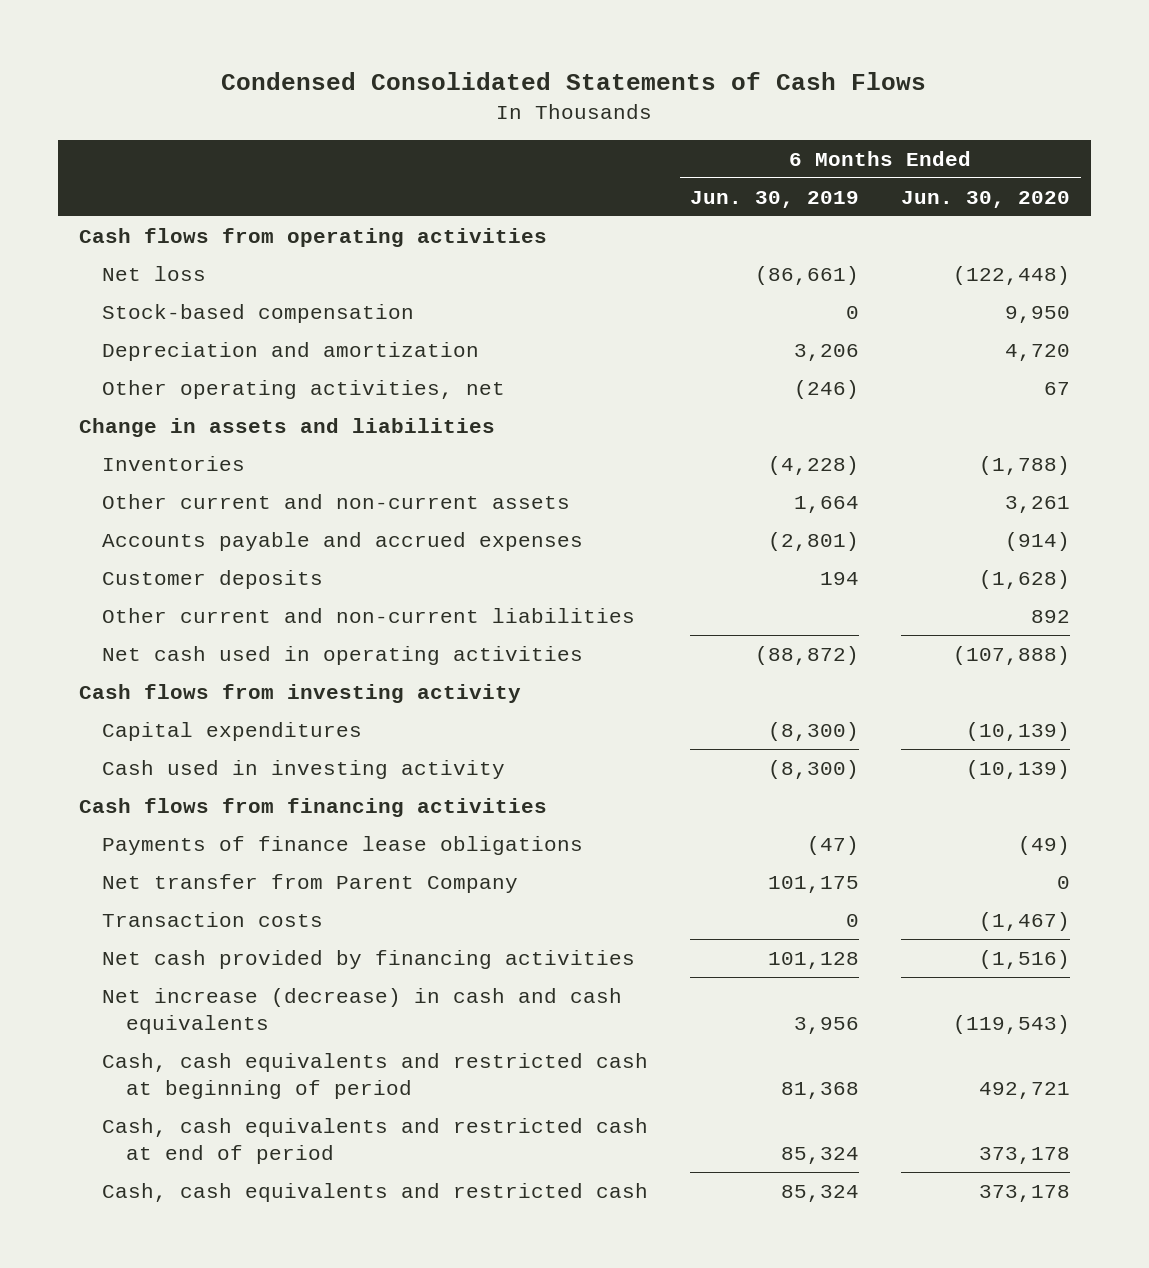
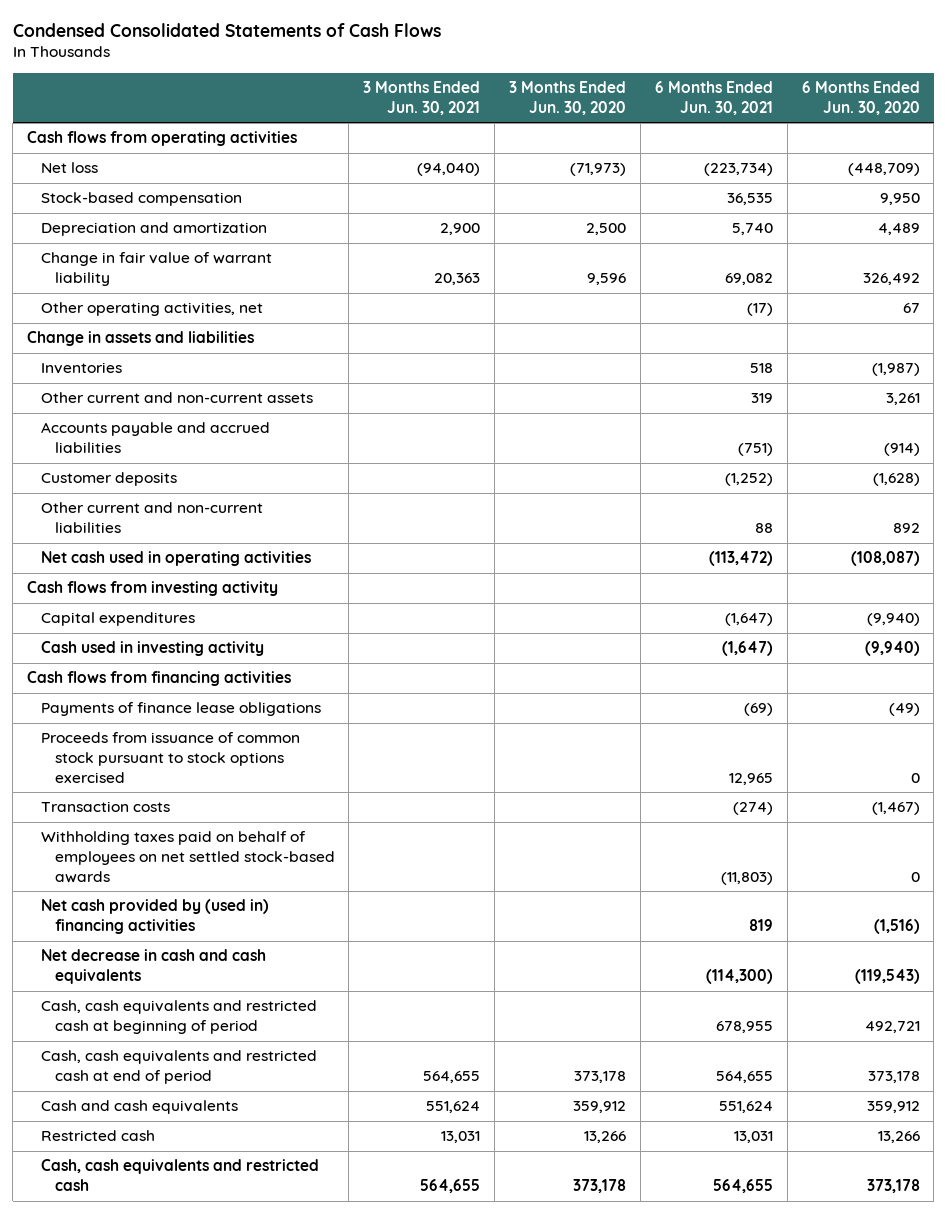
[690,190,860,208] Jun. 30, 2019 -> none
none -> [363,81,481,115] 3 Months Ended Jun. 30, 2021
none -> [509,81,627,115] 3 Months Ended Jun. 30, 2020
none -> [654,81,773,115] 6 Months Ended Jun. 30, 2021
[953,265,1071,285] (122,448) -> [847,163,920,177] (448,709)
[1005,343,1071,361] 4,720 -> [877,223,920,236] 4,489
none -> [40,252,272,287] Change in fair value of warrant liability
[979,455,1071,475] (1,788) -> [871,363,920,377] (1,987)
[102,531,584,551] Accounts payable and accrued expenses -> [40,422,270,454] Accounts payable and accrued liabilities
[953,645,1071,665] (107,888) -> [850,551,920,567] (108,087)
[966,721,1071,741] (10,139) -> [866,613,920,627] (9,940)
[966,759,1071,779] (10,139) -> [864,641,920,657] (9,940)
[102,873,519,893] Net transfer from Parent Company -> none
none -> [40,732,300,783] Proceeds from issuance of common stock pursuant to stock options exercised
none -> [40,831,335,883] Withholding taxes paid on behalf of employees on net settled stock-based awards
[102,949,636,969] Net cash provided by financing activities -> [40,899,269,935] Net cash provided by (used in) financing activities
[102,987,623,1035] Net increase (decrease) in cash and cash equivalents -> [40,949,266,985] Net decrease in cash and cash equivalents
none -> [40,1100,238,1115] Cash and cash equivalents
none -> [40,1130,155,1142] Restricted cash

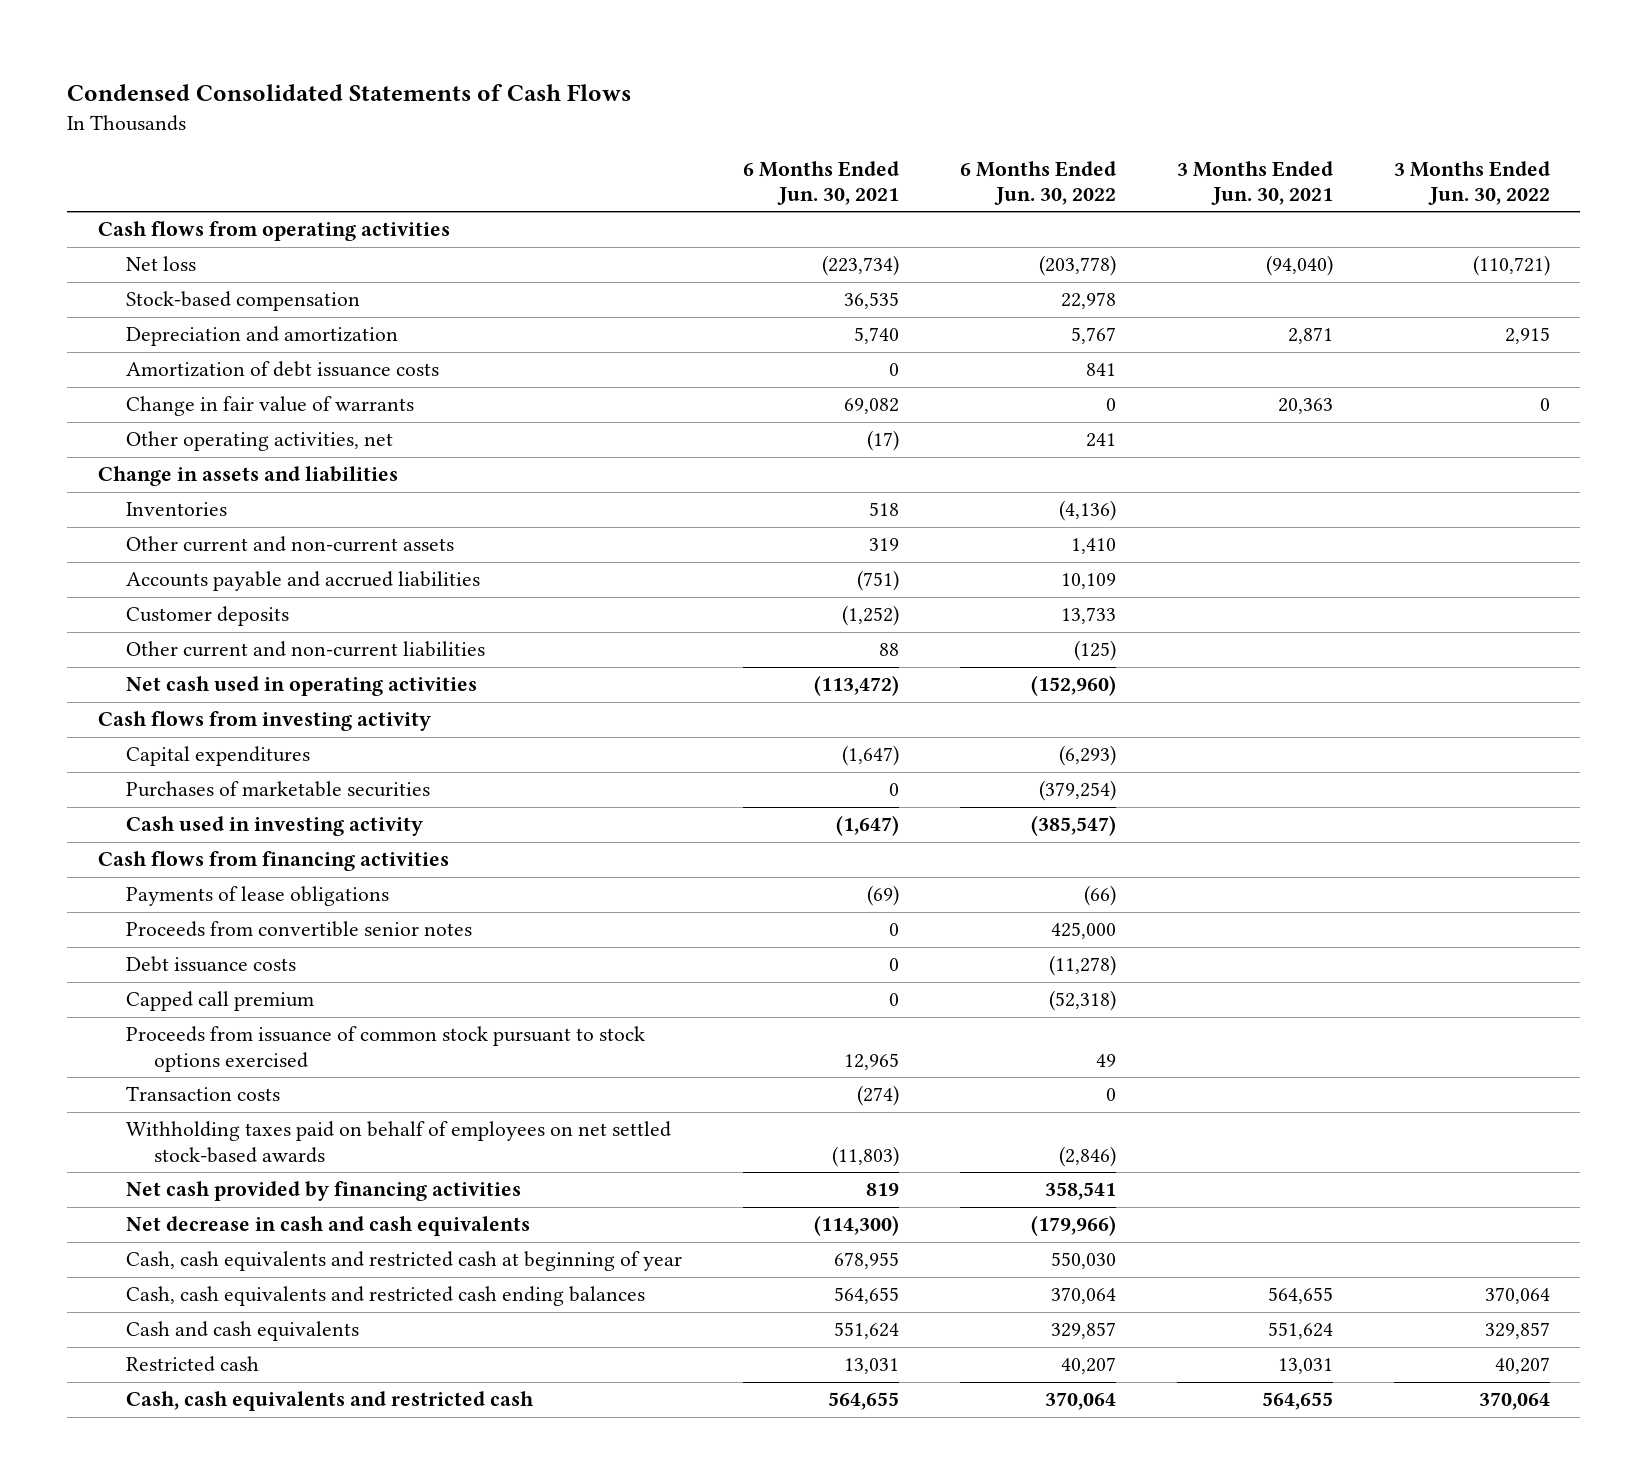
[509,81,627,115] 3 Months Ended Jun. 30, 2020 -> none
[801,81,920,115] 6 Months Ended Jun. 30, 2020 -> none
none -> [959,160,1116,205] 6 Months Ended Jun. 30, 2022
none -> [1393,160,1550,205] 3 Months Ended Jun. 30, 2022
[440,223,481,236] 2,900 -> [1287,327,1333,345] 2,871
none -> [125,361,439,378] Amortization of debt issuance costs
[40,252,272,287] Change in fair value of warrant liability -> [125,396,414,417] Change in fair value of warrants
none -> [125,781,430,798] Purchases of marketable securities
[40,702,321,717] Payments of finance lease obligations -> [125,886,389,907] Payments of lease obligations
none -> [125,921,472,938] Proceeds from convertible senior notes
none -> [125,956,296,973] Debt issuance costs
none -> [125,991,314,1012] Capped call premium
[40,899,269,935] Net cash provided by (used in) financing activities -> [125,1181,521,1202] Net cash provided by financing activities
[40,1000,317,1035] Cash, cash equivalents and restricted cash at beginning of period -> [125,1251,682,1272] Cash, cash equivalents and restricted cash at beginning of year
[40,1050,317,1085] Cash, cash equivalents and restricted cash at end of period -> [125,1286,645,1307] Cash, cash equivalents and restricted cash ending balances

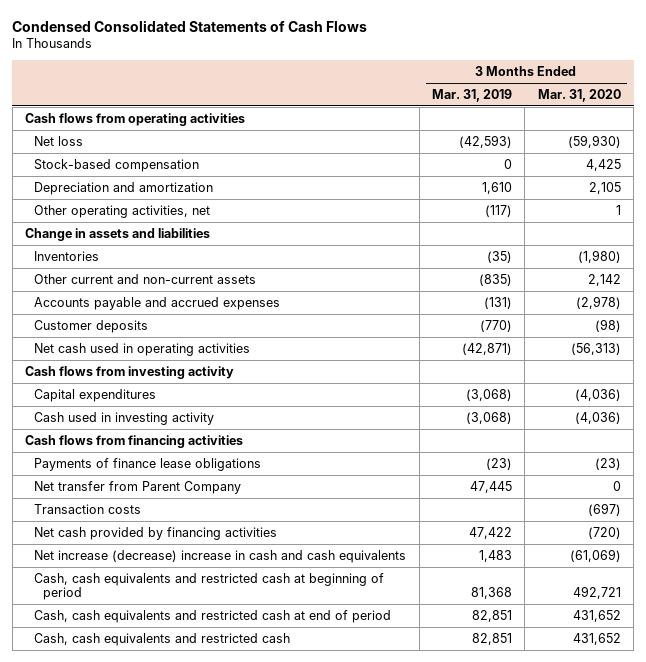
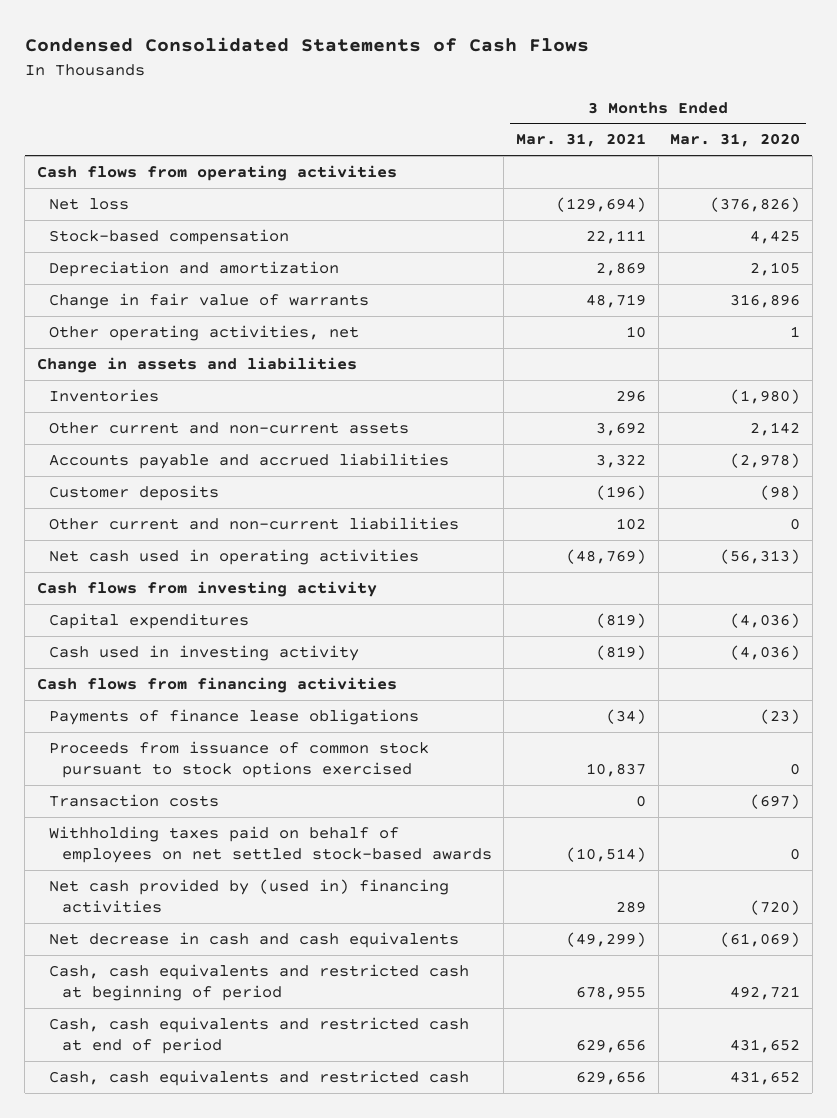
[432,88,513,102] Mar. 31, 2019 -> none
none -> [515,133,646,148] Mar. 31, 2021
[567,134,621,148] (59,930) -> [710,196,801,212] (376,826)
none -> [49,292,370,309] Change in fair value of warrants
[34,296,281,310] Accounts payable and accrued expenses -> [49,452,450,469] Accounts payable and accrued liabilities
none -> [49,516,460,530] Other current and non-current liabilities
[34,480,242,494] Net transfer from Parent Company -> none
none -> [49,740,430,778] Proceeds from issuance of common stock pursuant to stock options exercised
none -> [49,825,492,863] Withholding taxes paid on behalf of employees on net settled stock-based awards
[34,526,278,540] Net cash provided by financing activities -> [49,878,450,913] Net cash provided by (used in) financing activities
[34,549,407,563] Net increase (decrease) increase in cash and cash equivalents -> [49,931,460,948] Net decrease in cash and cash equivalents

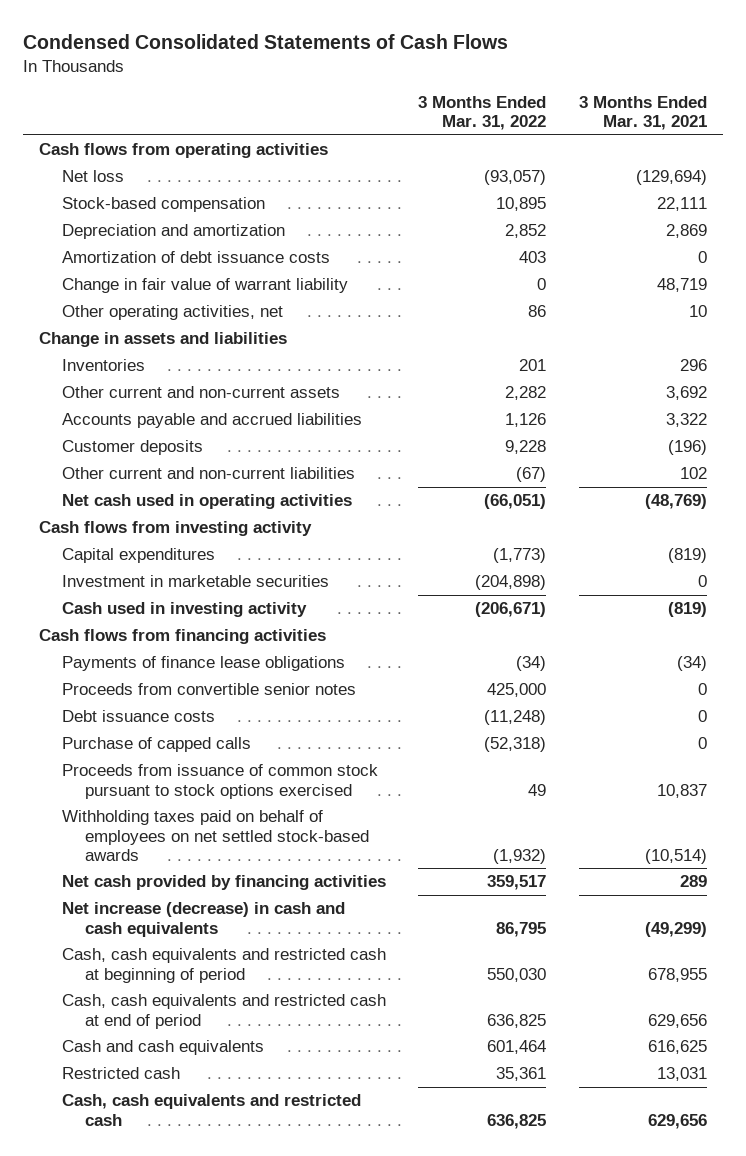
[670,133,801,148] Mar. 31, 2020 -> none
none -> [418,96,547,131] 3 Months Ended Mar. 31, 2022
none -> [62,251,331,264] Amortization of debt issuance costs
[49,292,370,309] Change in fair value of warrants -> [62,278,349,294] Change in fair value of warrant liability
none -> [62,575,330,588] Investment in marketable securities
none -> [62,683,357,696] Proceeds from convertible senior notes
none -> [62,710,216,723] Debt issuance costs
none -> [62,737,252,753] Purchase of capped calls
[49,793,220,807] Transaction costs -> none
[49,878,450,913] Net cash provided by (used in) financing activities -> [62,875,387,891] Net cash provided by financing activities
[49,931,460,948] Net decrease in cash and cash equivalents -> [62,902,346,937] Net increase (decrease) in cash and cash equivalents
none -> [62,1040,265,1056] Cash and cash equivalents
none -> [62,1067,181,1080] Restricted cash

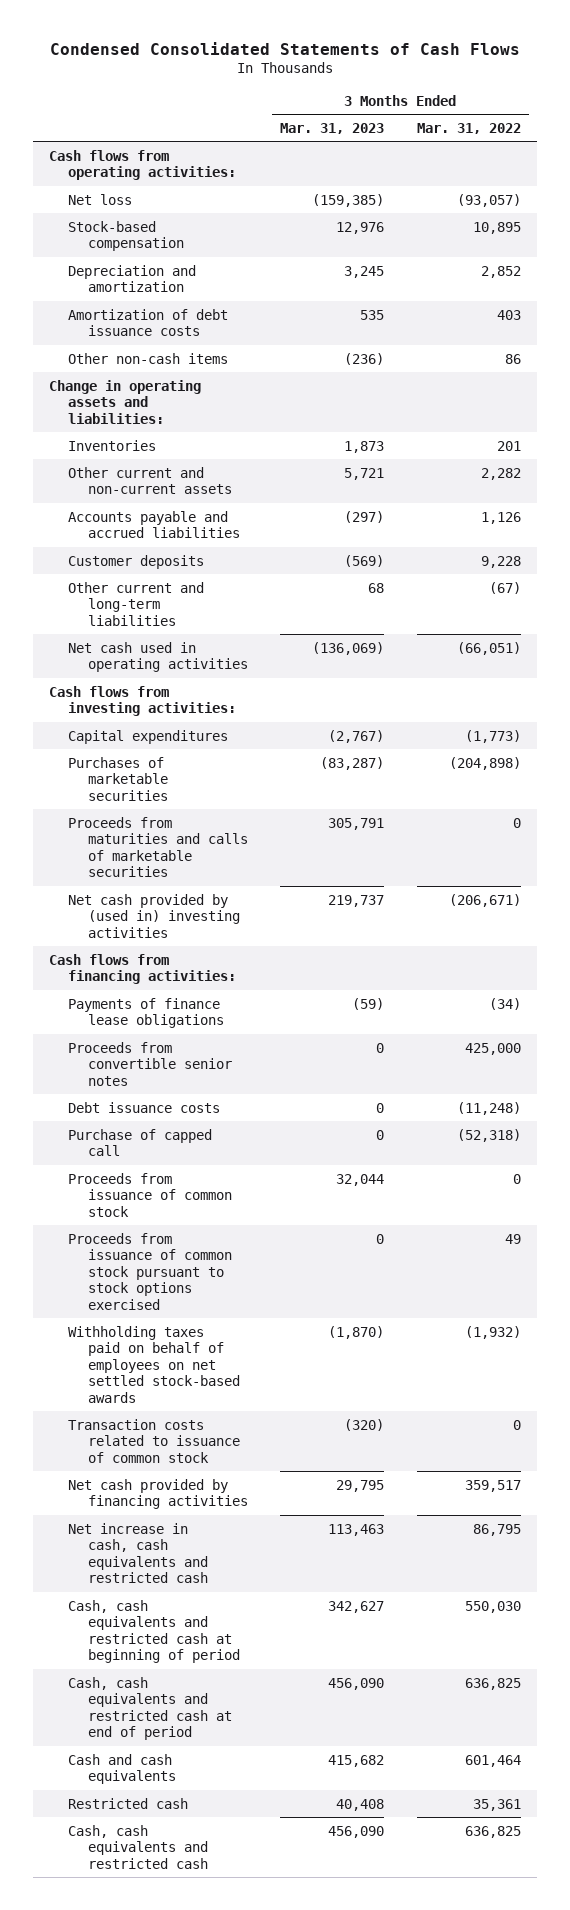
[578,96,707,131] 3 Months Ended Mar. 31, 2021 -> none
none -> [280,122,385,134] Mar. 31, 2023
[39,143,329,159] Cash flows from operating activities -> [49,149,237,181] Cash flows from operating activities:
[62,278,349,294] Change in fair value of warrant liability -> none
[62,305,284,321] Other operating activities, net -> [68,352,229,364] Other non-cash items
[39,332,288,348] Change in assets and liabilities -> [49,379,202,424] Change in operating assets and liabilities:
[62,467,356,480] Other current and non-current liabilities -> [68,581,205,626] Other current and long-term liabilities
[39,521,313,537] Cash flows from investing activity -> [49,685,237,717] Cash flows from investing activities:
[62,575,330,588] Investment in marketable securities -> [68,756,168,801] Purchases of marketable securities
none -> [68,816,248,878] Proceeds from maturities and calls of marketable securities
[62,602,308,618] Cash used in investing activity -> [68,893,240,938] Net cash provided by (used in) investing activities
[39,629,327,645] Cash flows from financing activities -> [49,953,237,985] Cash flows from financing activities:
[62,737,252,753] Purchase of capped calls -> [68,1128,213,1157] Purchase of capped call
none -> [68,1172,232,1217] Proceeds from issuance of common stock
none -> [68,1418,240,1463] Transaction costs related to issuance of common stock
[62,902,346,937] Net increase (decrease) in cash and cash equivalents -> [68,1522,208,1584] Net increase in cash, cash equivalents and restricted cash

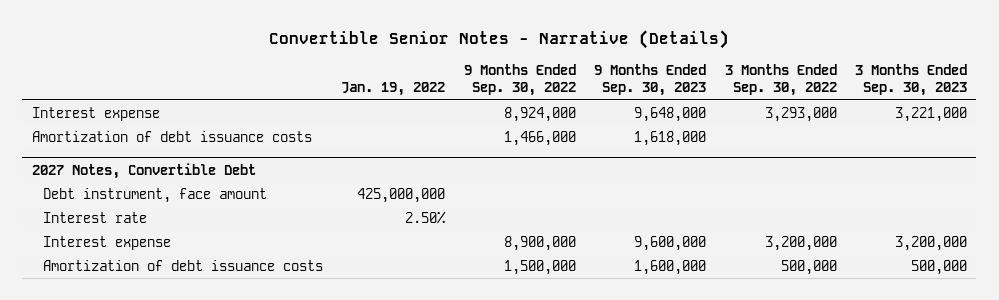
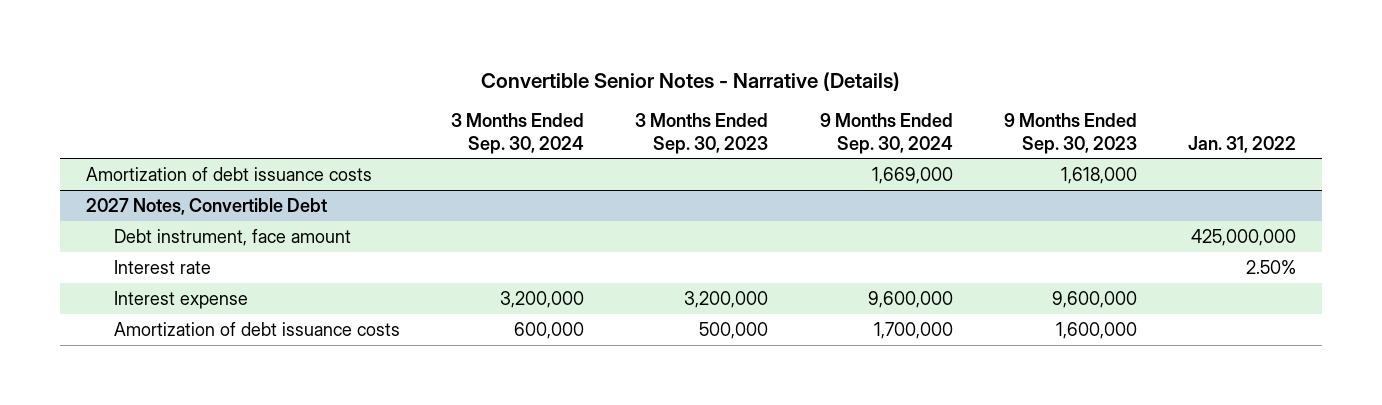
[341,82,446,97] Jan. 19, 2022 -> none
[463,63,576,97] 9 Months Ended Sep. 30, 2022 -> none
[724,63,837,97] 3 Months Ended Sep. 30, 2022 -> none
none -> [451,113,585,154] 3 Months Ended Sep. 30, 2024
none -> [819,113,953,154] 9 Months Ended Sep. 30, 2024
none -> [1188,135,1297,153] Jan. 31, 2022
[31,106,160,121] Interest expense -> none

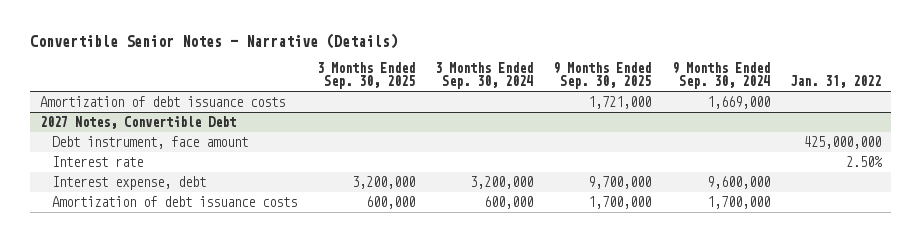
[635,113,769,154] 3 Months Ended Sep. 30, 2023 -> none
[1003,113,1137,154] 9 Months Ended Sep. 30, 2023 -> none
none -> [317,61,416,90] 3 Months Ended Sep. 30, 2025
none -> [553,61,652,90] 9 Months Ended Sep. 30, 2025
[113,290,248,309] Interest expense -> [52,175,207,190] Interest expense, debt

